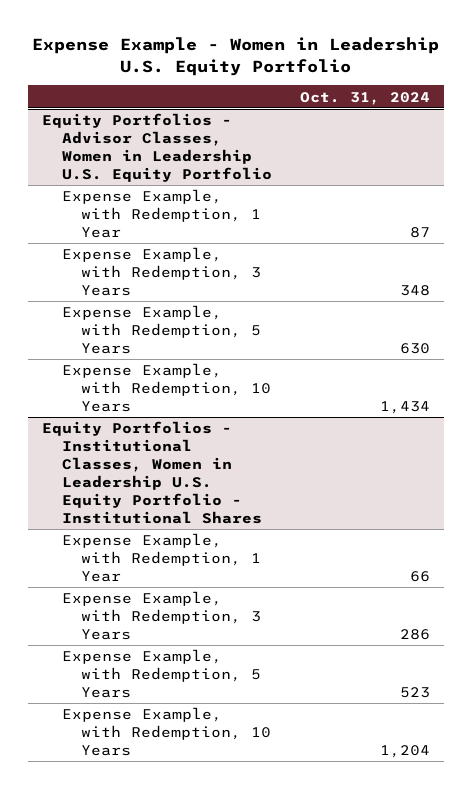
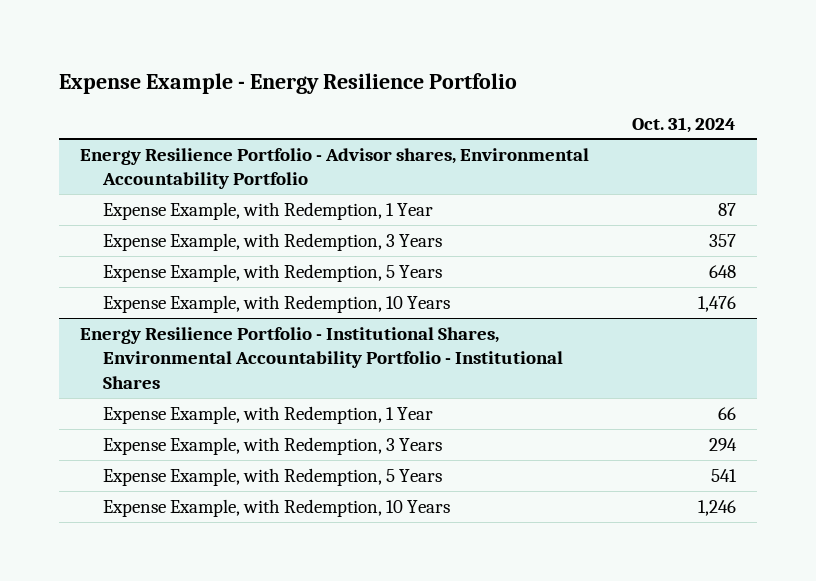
[32,36,440,76] Expense Example - Women in Leadership U.S. Equity Portfolio -> [58,72,517,94] Expense Example - Energy Resilience Portfolio
[42,113,272,183] Equity Portfolios - Advisor Classes, Women in Leadership U.S. Equity Portfolio -> none
none -> [80,147,590,190] Energy Resilience Portfolio - Advisor shares, Environmental Accountability Portfolio
[42,421,262,525] Equity Portfolios - Institutional Classes, Women in Leadership U.S. Equity Portfolio - Institutional Shares -> none
[399,285,430,297] 348 -> [708,233,736,247] 357
[399,343,430,355] 630 -> [708,264,736,278] 648
[379,401,430,415] 1,434 -> [697,295,736,312] 1,476
none -> [80,326,563,389] Energy Resilience Portfolio - Institutional Shares, Environmental Accountability Portfolio - Institutional Shares
[399,629,430,641] 286 -> [708,437,737,451] 294
[399,687,430,699] 523 -> [710,468,737,482] 541
[379,745,430,759] 1,204 -> [697,499,736,516] 1,246

